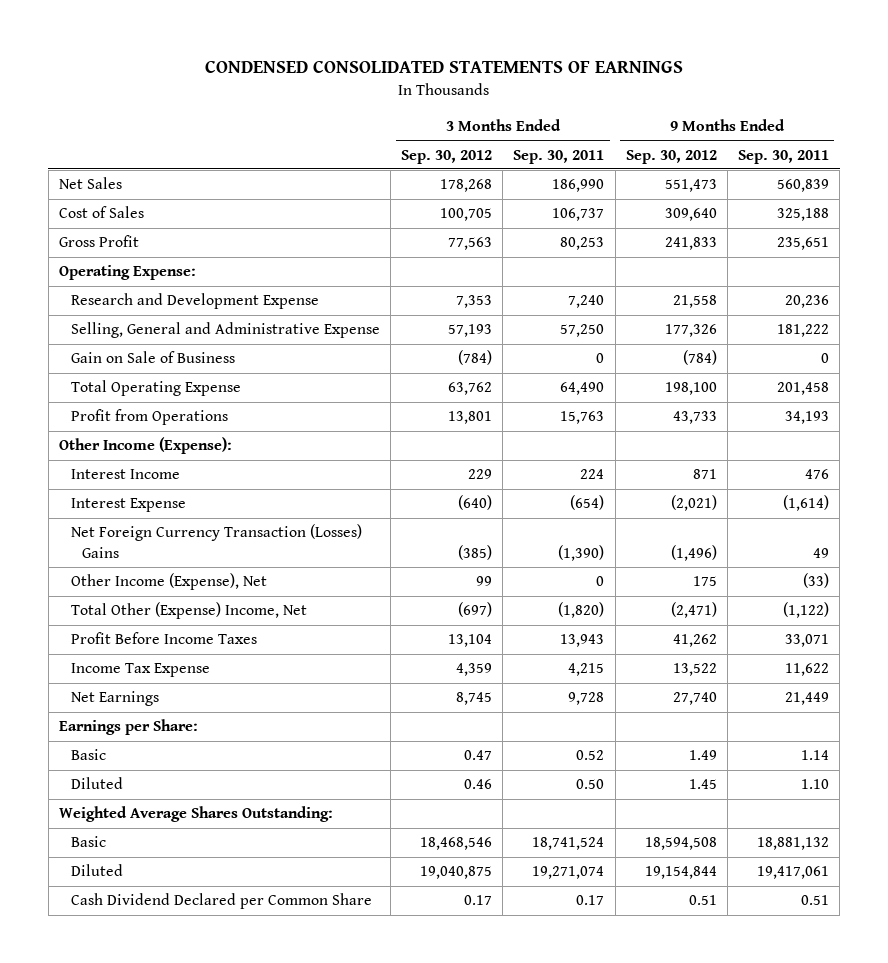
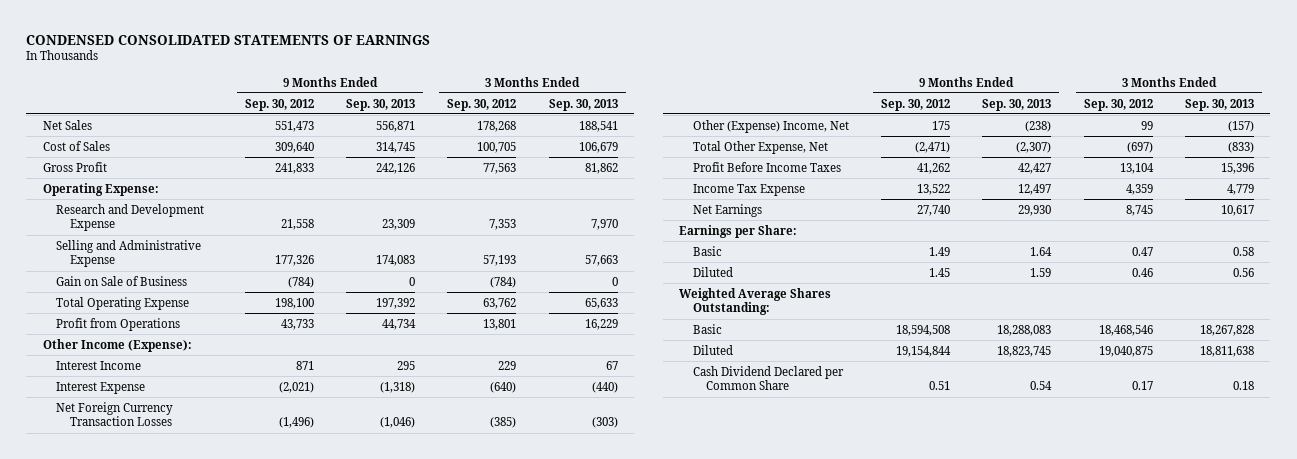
[513,149,605,164] Sep. 30, 2011 -> none
[738,149,830,164] Sep. 30, 2011 -> none
none -> [345,98,415,111] Sep. 30, 2013
none -> [548,98,618,111] Sep. 30, 2013
[70,322,380,339] Selling, General and Administrative Expense -> [56,239,202,268] Selling and Administrative Expense
[70,524,362,558] Net Foreign Currency Transaction (Losses) Gains -> [56,401,174,427] Net Foreign Currency Transaction Losses
[70,573,267,591] Other Income (Expense), Net -> [692,119,849,133] Other (Expense) Income, Net
[70,602,307,620] Total Other (Expense) Income, Net -> [692,140,828,154] Total Other Expense, Net

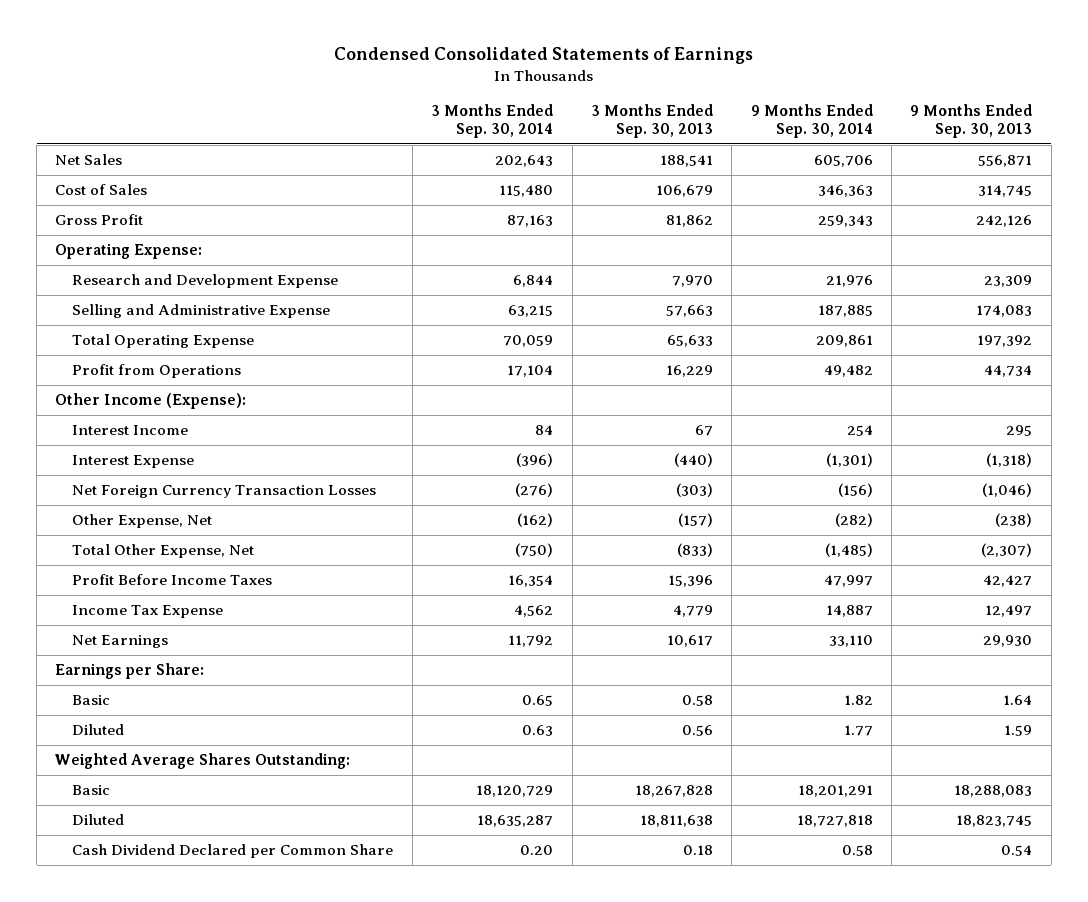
[26,34,431,45] CONDENSED CONSOLIDATED STATEMENTS OF EARNINGS -> [333,47,753,65] Condensed Consolidated Statements of Earnings
[244,98,314,111] Sep. 30, 2012 -> none
[447,98,517,111] Sep. 30, 2012 -> none
none -> [431,104,554,139] 3 Months Ended Sep. 30, 2014
none -> [750,104,873,139] 9 Months Ended Sep. 30, 2014
[56,275,188,286] Gain on Sale of Business -> none
[692,119,849,133] Other (Expense) Income, Net -> [72,514,213,529] Other Expense, Net

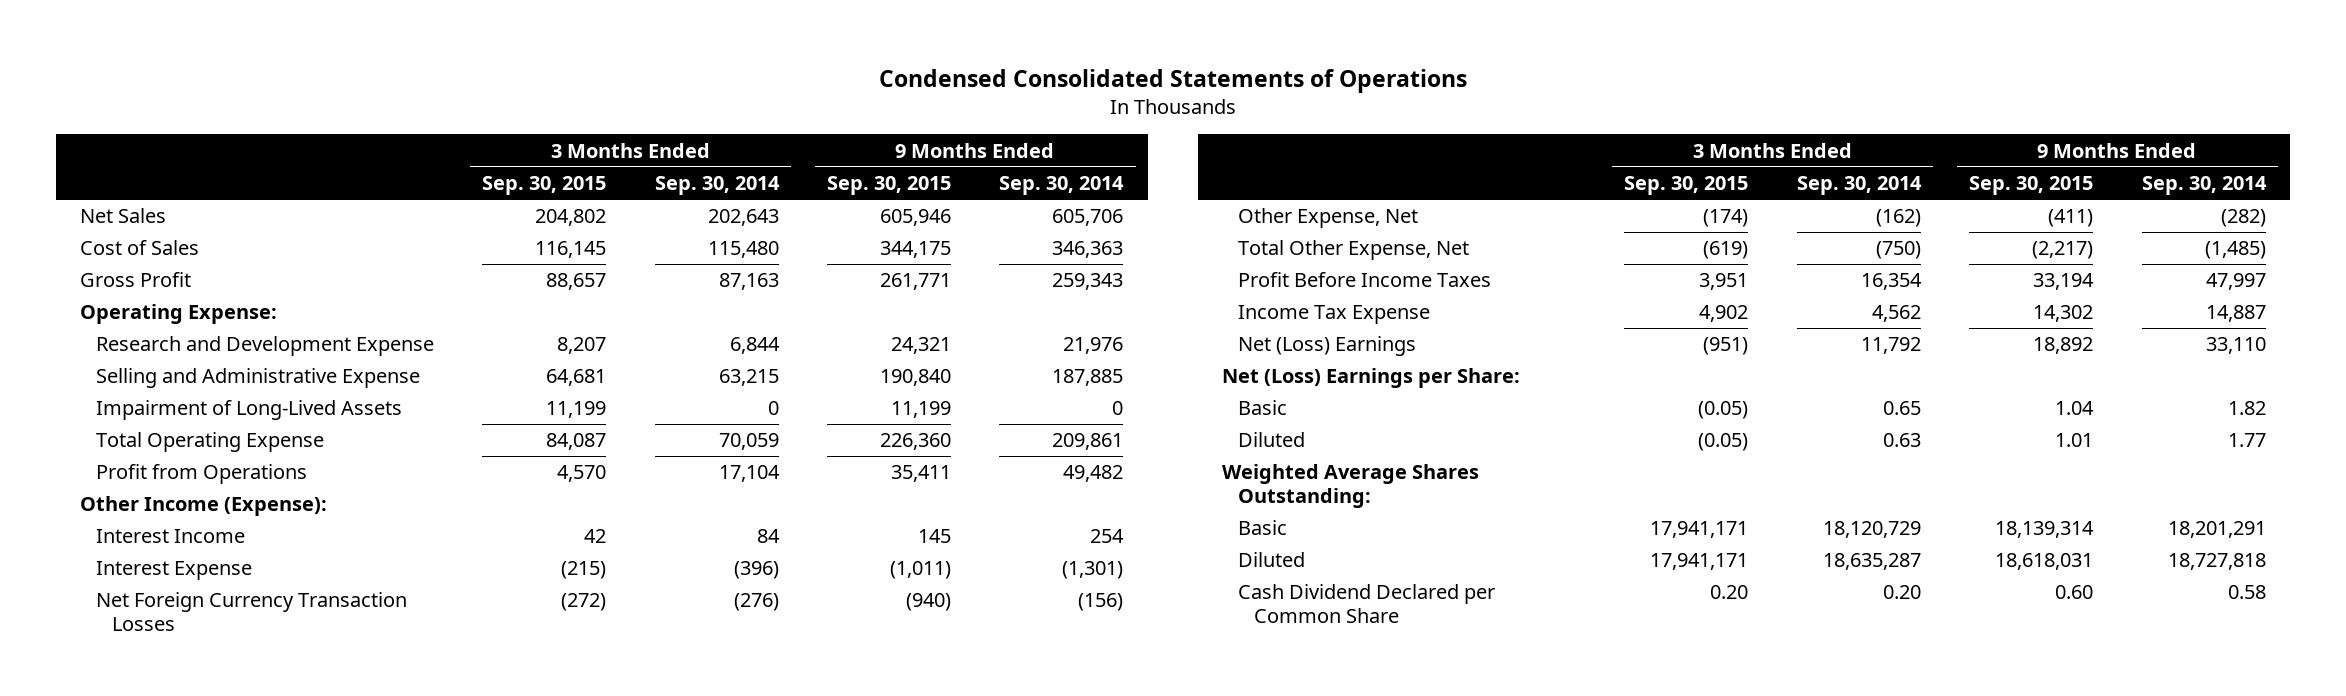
[333,47,753,65] Condensed Consolidated Statements of Earnings -> [878,69,1467,94] Condensed Consolidated Statements of Operations
[590,104,713,139] 3 Months Ended Sep. 30, 2013 -> none
[910,104,1033,139] 9 Months Ended Sep. 30, 2013 -> none
none -> [482,176,607,196] Sep. 30, 2015
none -> [827,176,952,196] Sep. 30, 2015
none -> [95,400,402,421] Impairment of Long-Lived Assets
[72,635,169,649] Net Earnings -> [1238,336,1417,357] Net (Loss) Earnings
[55,663,205,680] Earnings per Share: -> [1222,368,1521,389] Net (Loss) Earnings per Share:

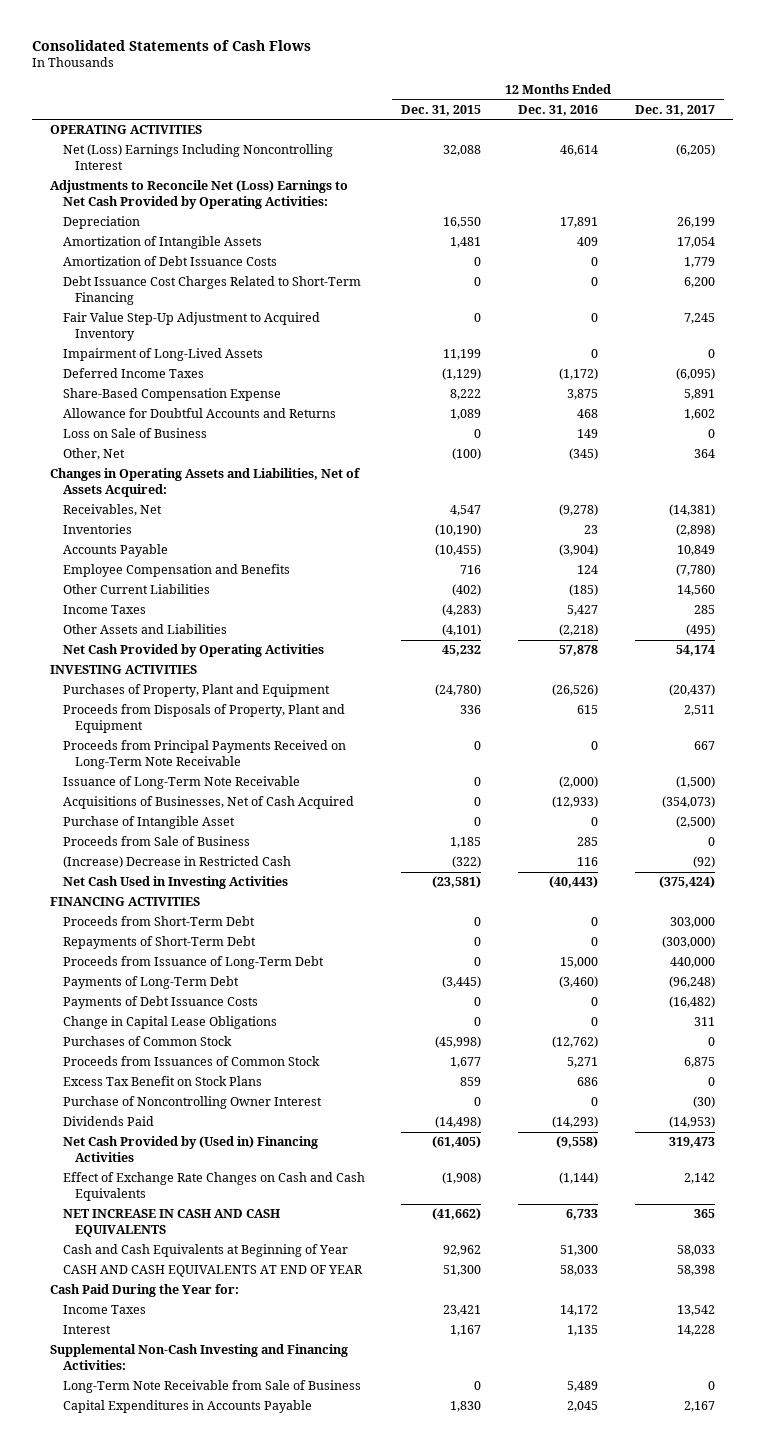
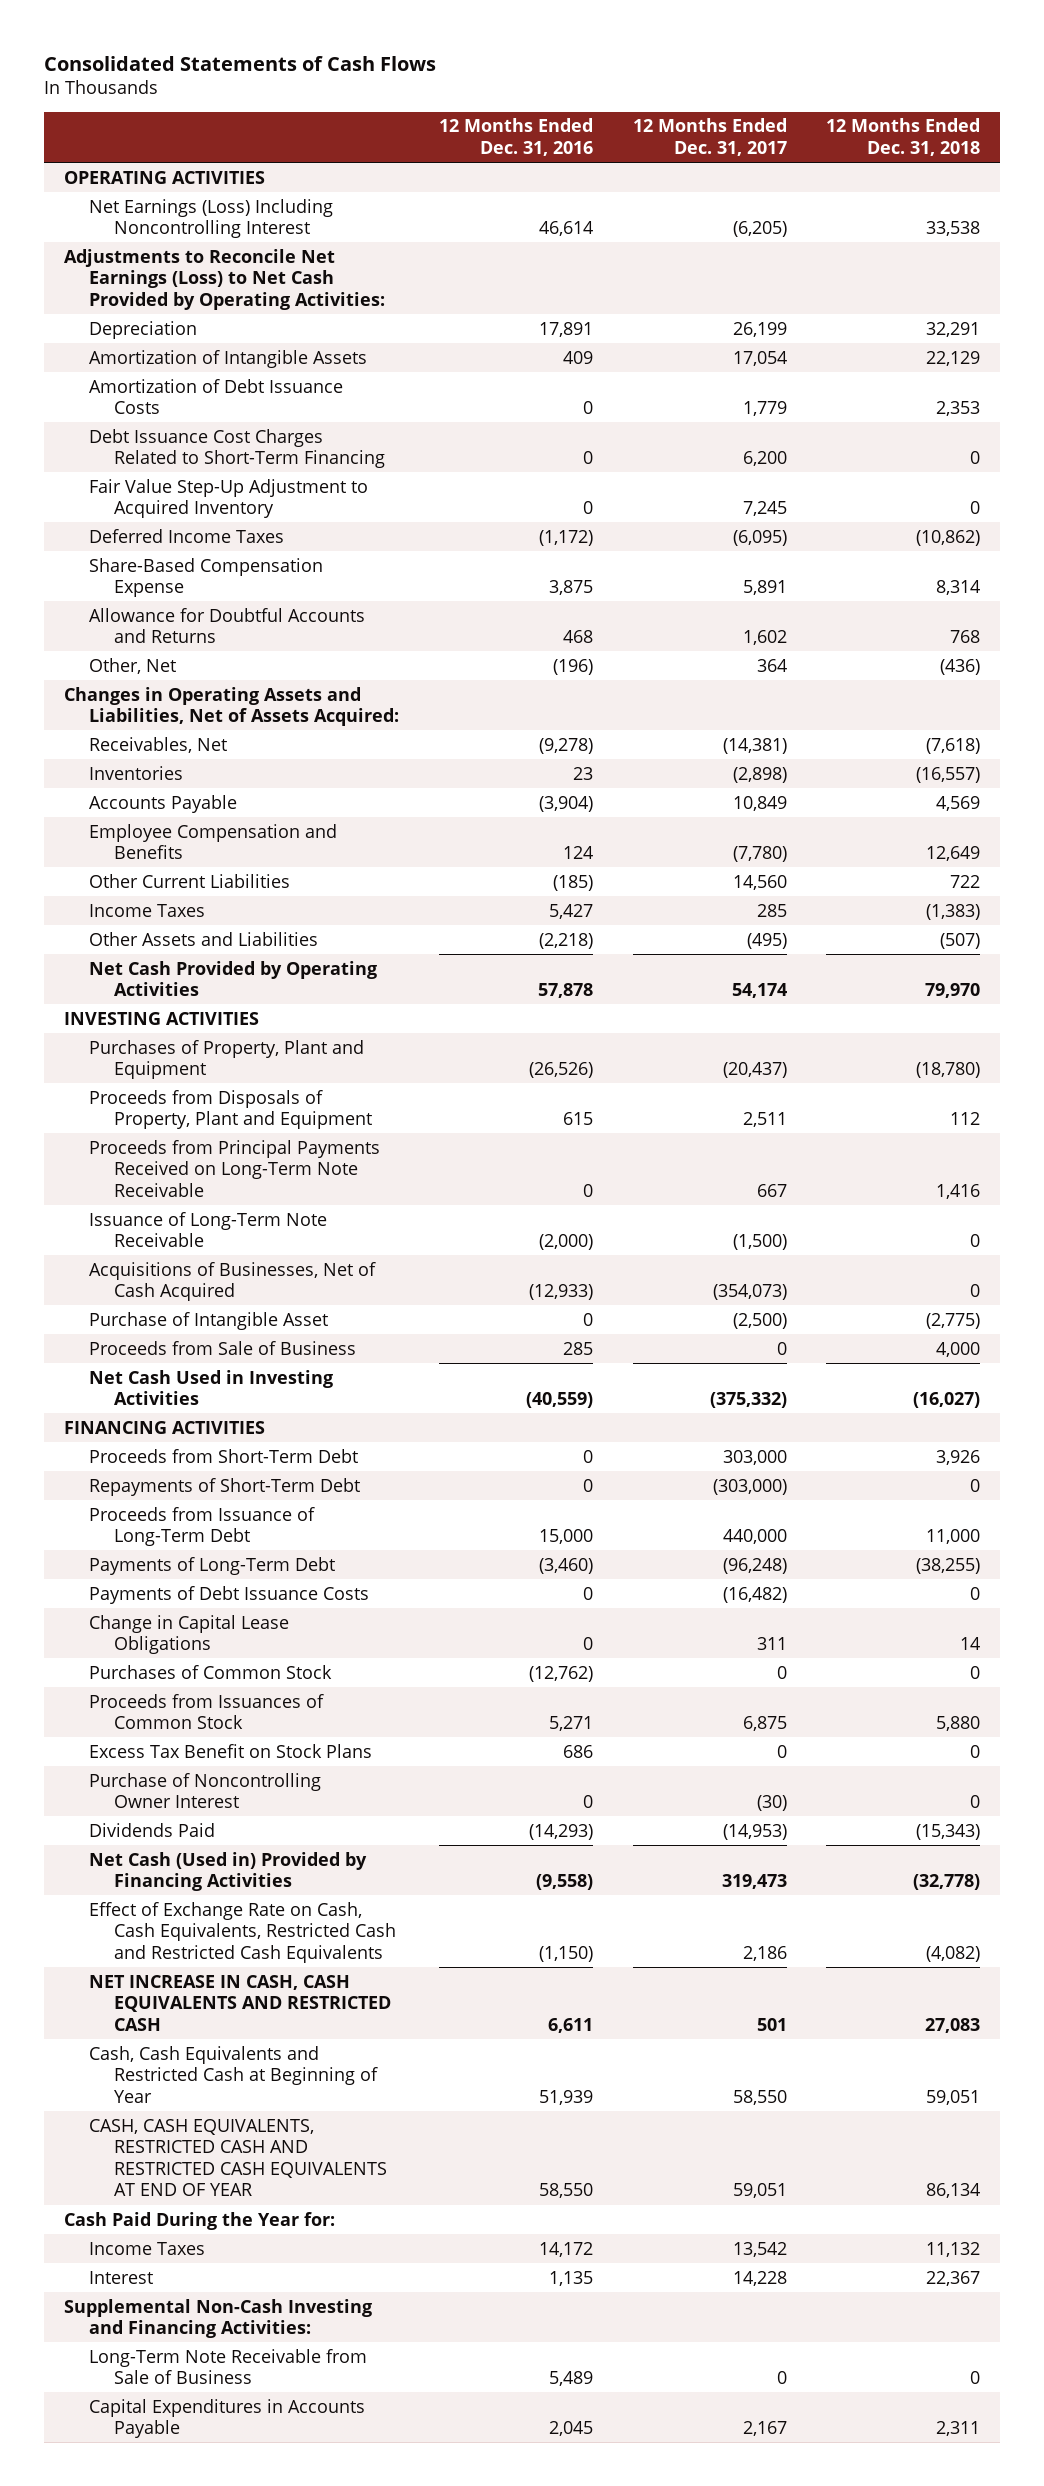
[401,104,482,116] Dec. 31, 2015 -> none
none -> [826,118,981,156] 12 Months Ended Dec. 31, 2018
[62,144,333,171] Net (Loss) Earnings Including Noncontrolling Interest -> [88,198,333,239] Net Earnings (Loss) Including Noncontrolling Interest
[50,180,349,210] Adjustments to Reconcile Net (Loss) Earnings to Net Cash Provided by Operating Activities: -> [63,248,385,310] Adjustments to Reconcile Net Earnings (Loss) to Net Cash Provided by Operating Activities:
[62,348,263,362] Impairment of Long-Lived Assets -> none
[62,428,207,439] Loss on Sale of Business -> none
[569,448,599,461] (345) -> [552,658,593,675] (196)
[62,856,291,869] (Increase) Decrease in Restricted Cash -> none
[549,876,599,889] (40,443) -> [525,1392,593,1409] (40,559)
[659,876,716,889] (375,424) -> [709,1392,787,1409] (375,332)
[62,1136,318,1163] Net Cash Provided by (Used in) Financing Activities -> [88,1851,367,1892] Net Cash (Used in) Provided by Financing Activities
[62,1172,365,1202] Effect of Exchange Rate Changes on Cash and Cash Equivalents -> [88,1901,396,1963] Effect of Exchange Rate on Cash, Cash Equivalents, Restricted Cash and Restricted Cash Equivalents
[559,1172,599,1185] (1,144) -> [538,1945,593,1962] (1,150)
[684,1173,716,1185] 2,142 -> [742,1945,787,1961] 2,186
[62,1209,280,1238] NET INCREASE IN CASH AND CASH EQUIVALENTS -> [88,1974,391,2031] NET INCREASE IN CASH, CASH EQUIVALENTS AND RESTRICTED CASH
[566,1209,599,1221] 6,733 -> [547,2017,593,2033] 6,611
[694,1209,716,1219] 365 -> [756,2017,787,2031] 501
[62,1244,348,1258] Cash and Cash Equivalents at Beginning of Year -> [88,2045,378,2103] Cash, Cash Equivalents and Restricted Cash at Beginning of Year
[560,1245,599,1257] 51,300 -> [538,2089,593,2105] 51,939
[677,1245,716,1257] 58,033 -> [732,2089,787,2105] 58,550
[62,1265,363,1278] CASH AND CASH EQUIVALENTS AT END OF YEAR -> [88,2118,387,2197] CASH, CASH EQUIVALENTS, RESTRICTED CASH AND RESTRICTED CASH EQUIVALENTS AT END OF YEAR
[560,1265,599,1277] 58,033 -> [538,2183,593,2199] 58,550
[677,1265,716,1277] 58,398 -> [732,2183,787,2199] 59,051

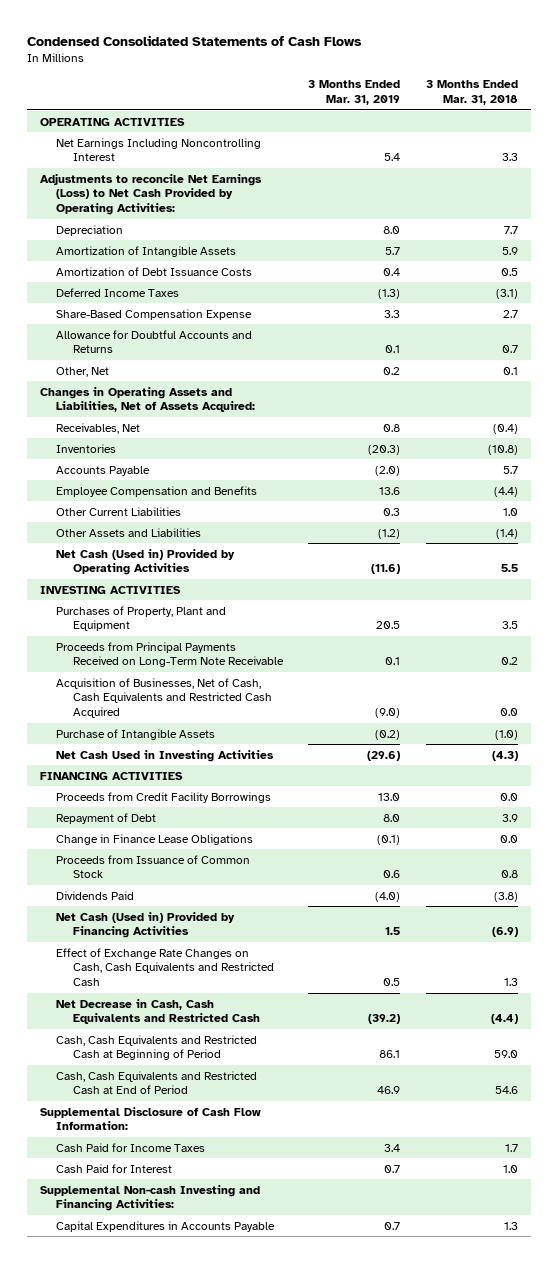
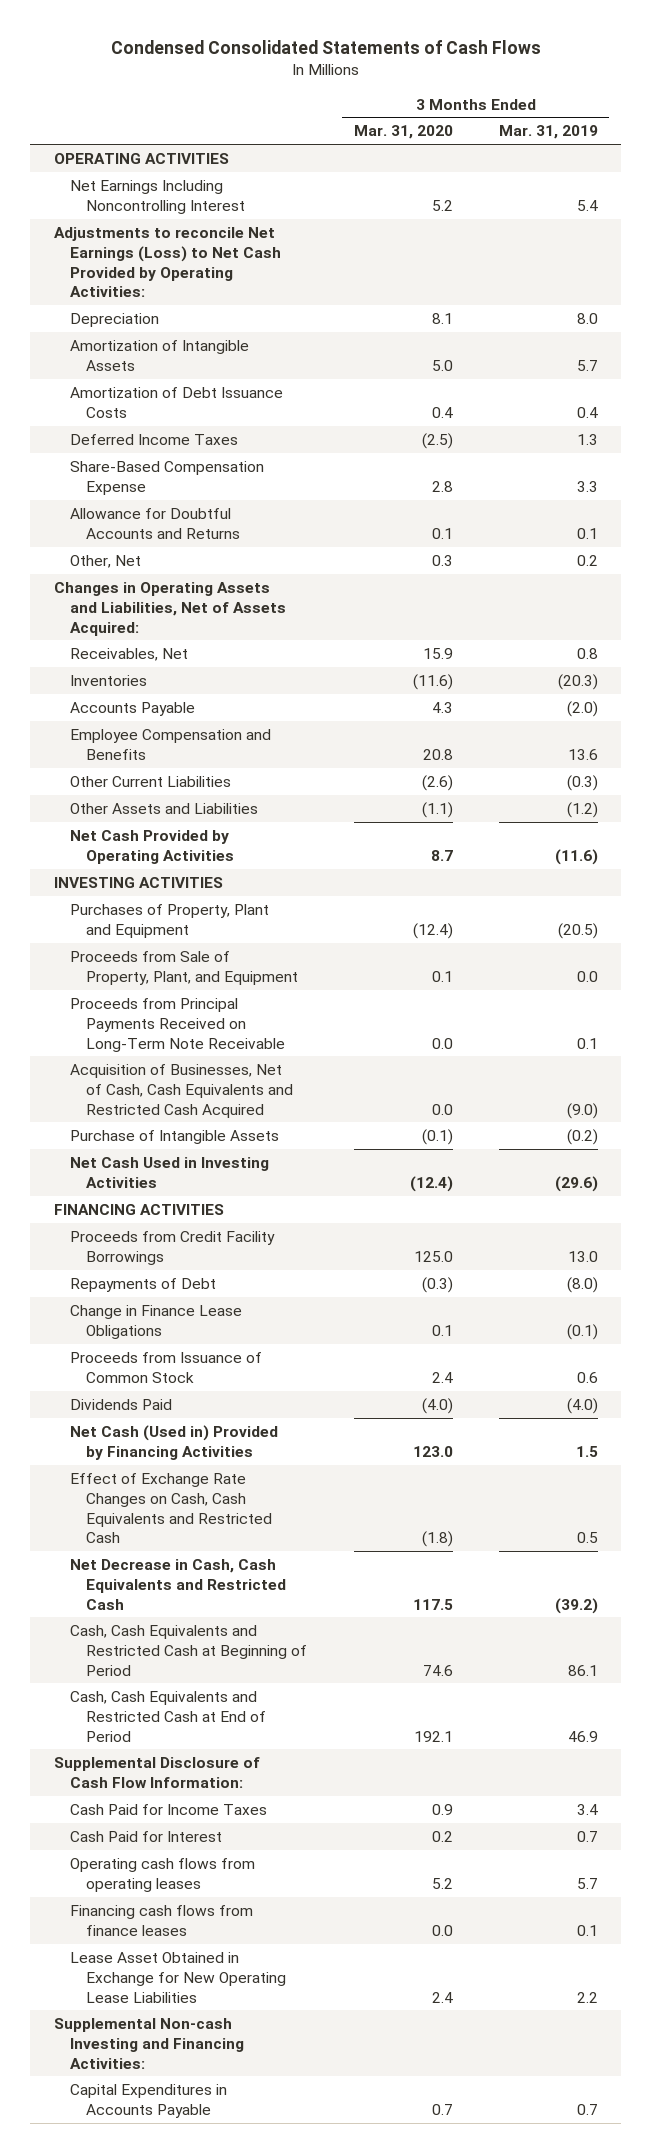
[426,80,519,106] 3 Months Ended Mar. 31, 2018 -> none
none -> [353,125,453,140] Mar. 31, 2020
[378,288,401,299] (1.3) -> [576,433,598,445] 1.3
[383,507,401,516] 0.3 -> [566,774,598,791] (0.3)
[56,548,236,576] Net Cash (Used in) Provided by Operating Activities -> [70,829,235,864] Net Cash Provided by Operating Activities
[376,621,401,630] 20.5 -> [557,922,598,939] (20.5)
none -> [70,950,299,985] Proceeds from Sale of Property, Plant, and Equipment
[56,812,157,824] Repayment of Debt -> [70,1277,217,1292] Repayments of Debt
[383,813,401,822] 8.0 -> [566,1276,598,1293] (8.0)
none -> [70,1857,256,1892] Operating cash flows from operating leases
none -> [70,1904,254,1936] Financing cash flows from finance leases
none -> [70,1951,287,2003] Lease Asset Obtained in Exchange for New Operating Lease Liabilities

